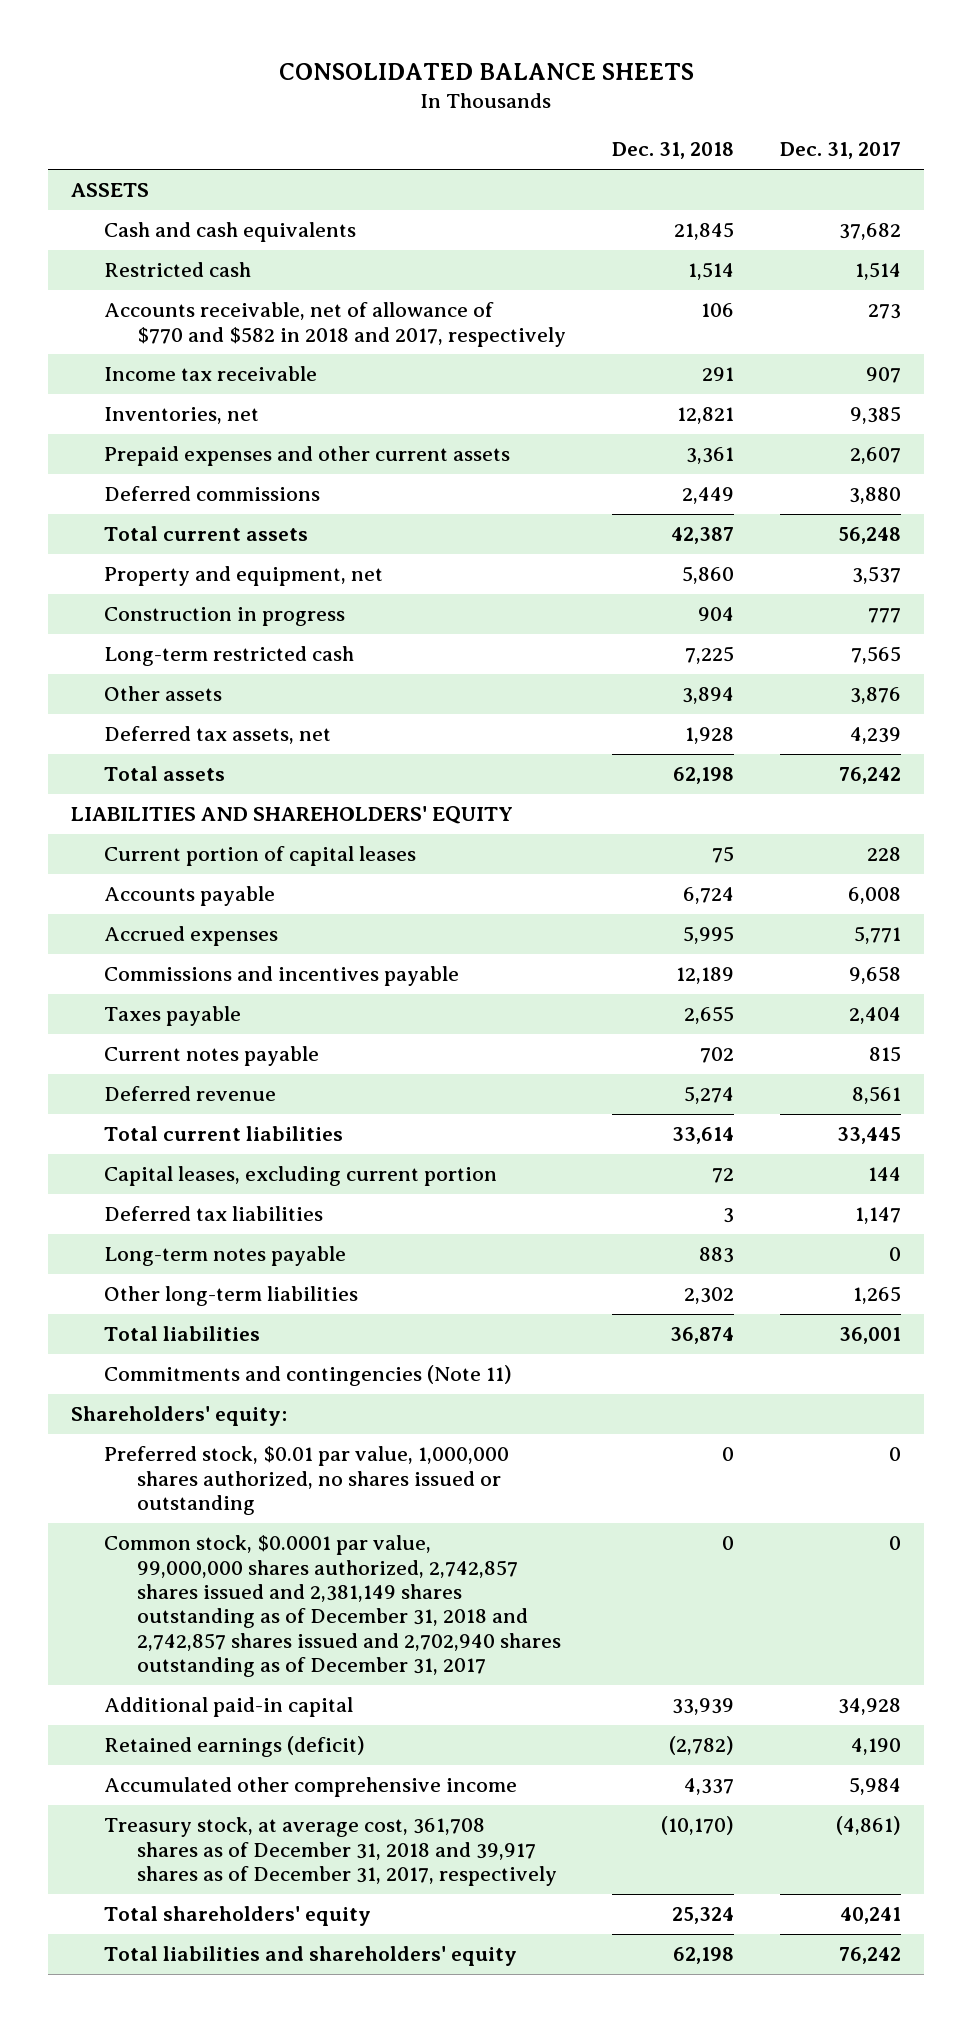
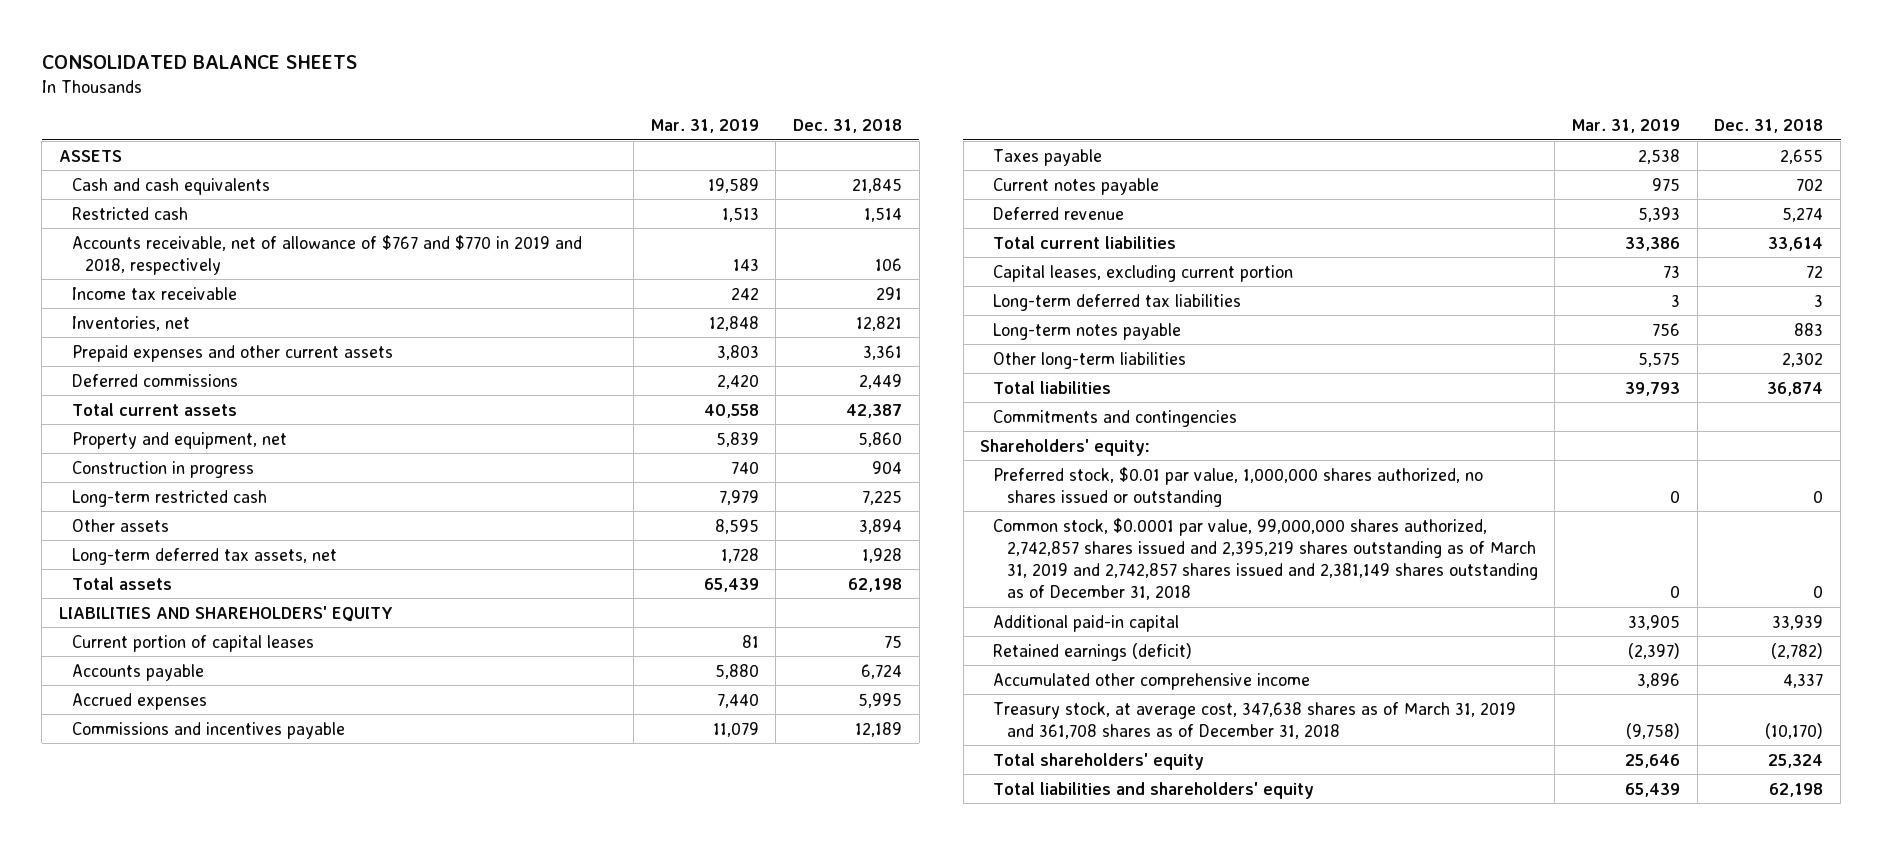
[780,142,902,160] Dec. 31, 2017 -> none
none -> [650,118,759,133] Mar. 31, 2019
[104,302,567,347] Accounts receivable, net of allowance of $770 and $582 in 2018 and 2017, respectively -> [71,234,582,275] Accounts receivable, net of allowance of $767 and $770 in 2019 and 2018, respectively
[104,726,332,745] Deferred tax assets, net -> [71,547,337,565] Long-term deferred tax assets, net
[104,1206,324,1222] Deferred tax liabilities -> [993,293,1242,311] Long-term deferred tax liabilities
[104,1365,513,1387] Commitments and contingencies (Note 11) -> [993,409,1238,427] Commitments and contingencies
[104,1535,562,1678] Common stock, $0.0001 par value, 99,000,000 shares authorized, 2,742,857 shares issued and 2,381,149 shares outstanding as of December 31, 2018 and 2,742,857 shares issued and 2,702,940 shares outstanding as of December 31, 2017 -> [993,517,1538,601] Common stock, $0.0001 par value, 99,000,000 shares authorized, 2,742,857 shares issued and 2,395,219 shares outstanding as of March 31, 2019 and 2,742,857 shares issued and 2,381,149 shares outstanding as of December 31, 2018
[104,1817,558,1887] Treasury stock, at average cost, 361,708 shares as of December 31, 2018 and 39,917 shares as of December 31, 2017, respectively -> [993,701,1517,739] Treasury stock, at average cost, 347,638 shares as of March 31, 2019 and 361,708 shares as of December 31, 2018

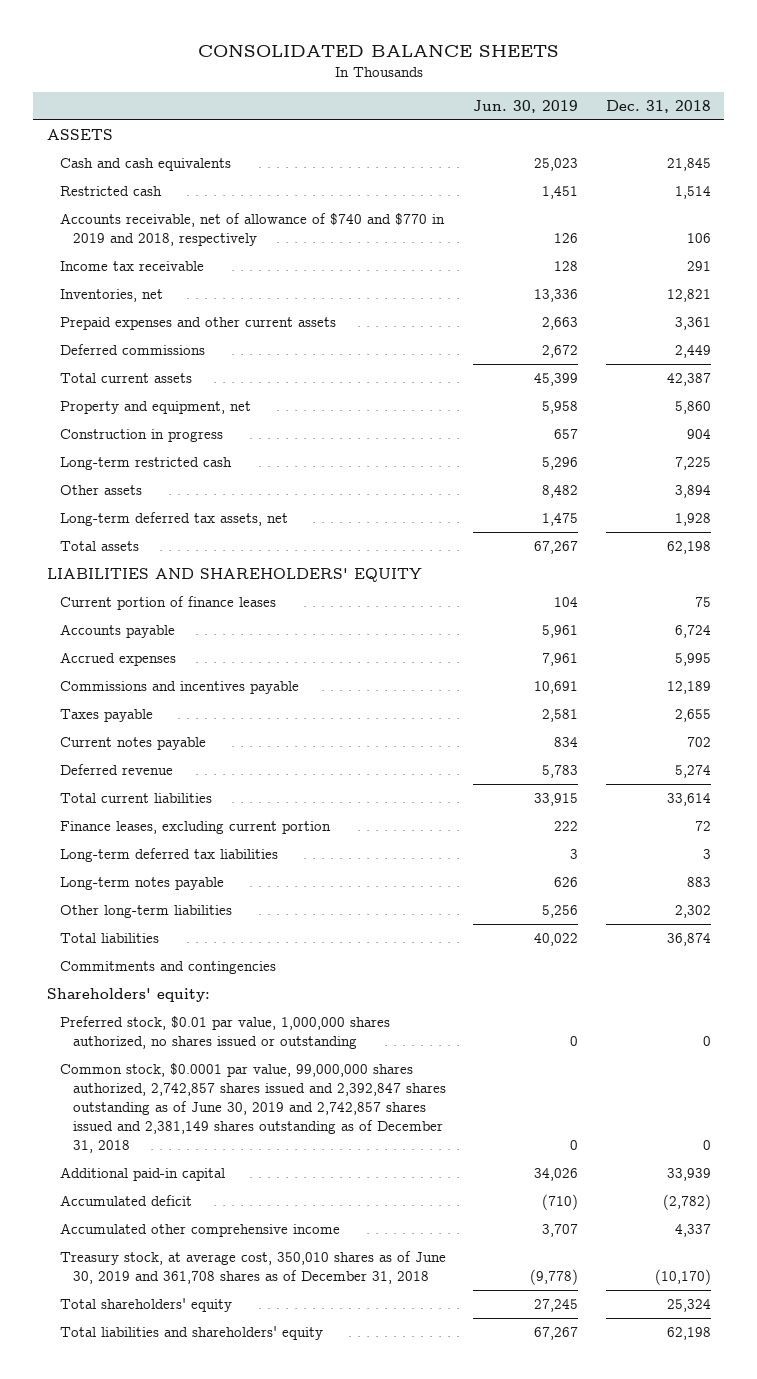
[650,118,759,133] Mar. 31, 2019 -> none
none -> [473,100,579,114] Jun. 30, 2019
[71,234,582,275] Accounts receivable, net of allowance of $767 and $770 in 2019 and 2018, respectively -> [59,213,445,247] Accounts receivable, net of allowance of $740 and $770 in 2019 and 2018, respectively
[71,634,314,652] Current portion of capital leases -> [59,596,276,611] Current portion of finance leases
[993,264,1294,282] Capital leases, excluding current portion -> [59,821,331,835] Finance leases, excluding current portion
[993,517,1538,601] Common stock, $0.0001 par value, 99,000,000 shares authorized, 2,742,857 shares issued and 2,395,219 shares outstanding as of March 31, 2019 and 2,742,857 shares issued and 2,381,149 shares outstanding as of December 31, 2018 -> [59,1063,447,1154] Common stock, $0.0001 par value, 99,000,000 shares authorized, 2,742,857 shares issued and 2,392,847 shares outstanding as of June 30, 2019 and 2,742,857 shares issued and 2,381,149 shares outstanding as of December 31, 2018
[993,642,1193,661] Retained earnings (deficit) -> [59,1195,192,1207] Accumulated deficit
[993,701,1517,739] Treasury stock, at average cost, 347,638 shares as of March 31, 2019 and 361,708 shares as of December 31, 2018 -> [59,1251,446,1285] Treasury stock, at average cost, 350,010 shares as of June 30, 2019 and 361,708 shares as of December 31, 2018

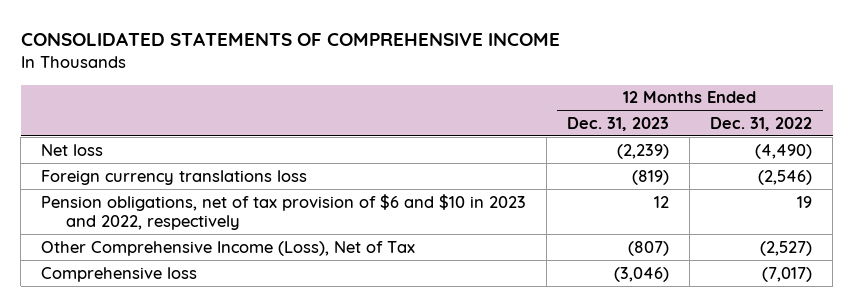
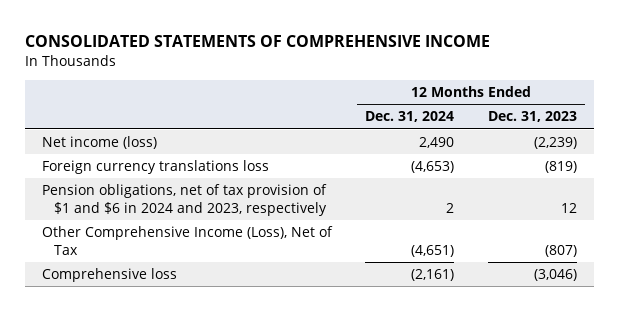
[710,116,813,131] Dec. 31, 2022 -> none
none -> [365,111,455,123] Dec. 31, 2024
[41,143,104,156] Net loss -> [41,136,157,150] Net income (loss)
[41,193,527,230] Pension obligations, net of tax provision of $6 and $10 in 2023 and 2022, respectively -> [41,184,327,217] Pension obligations, net of tax provision of $1 and $6 in 2024 and 2023, respectively

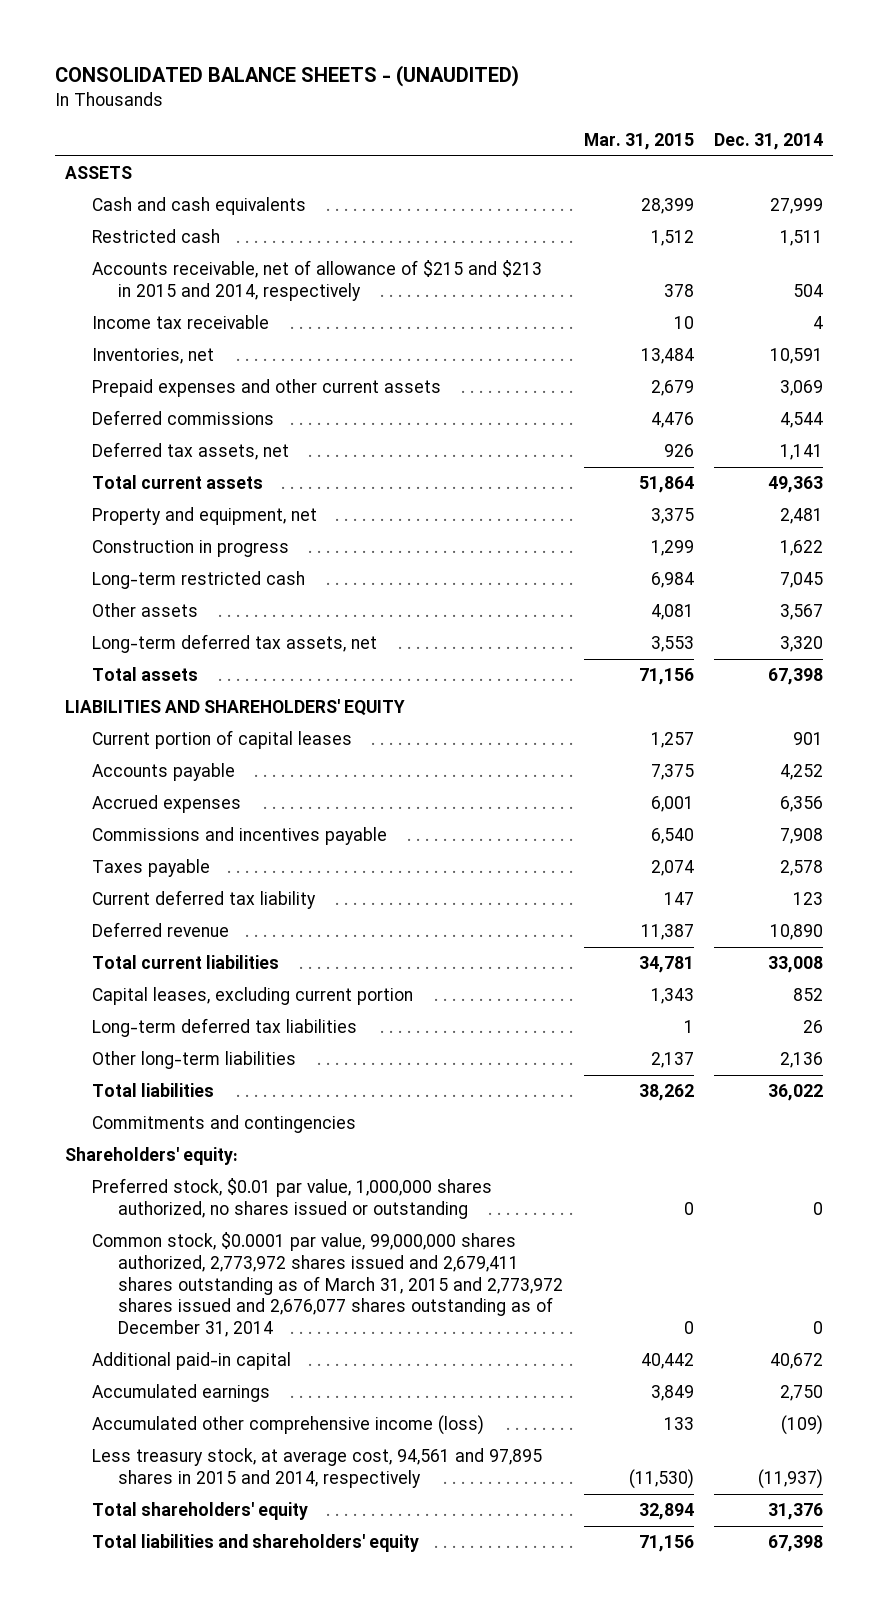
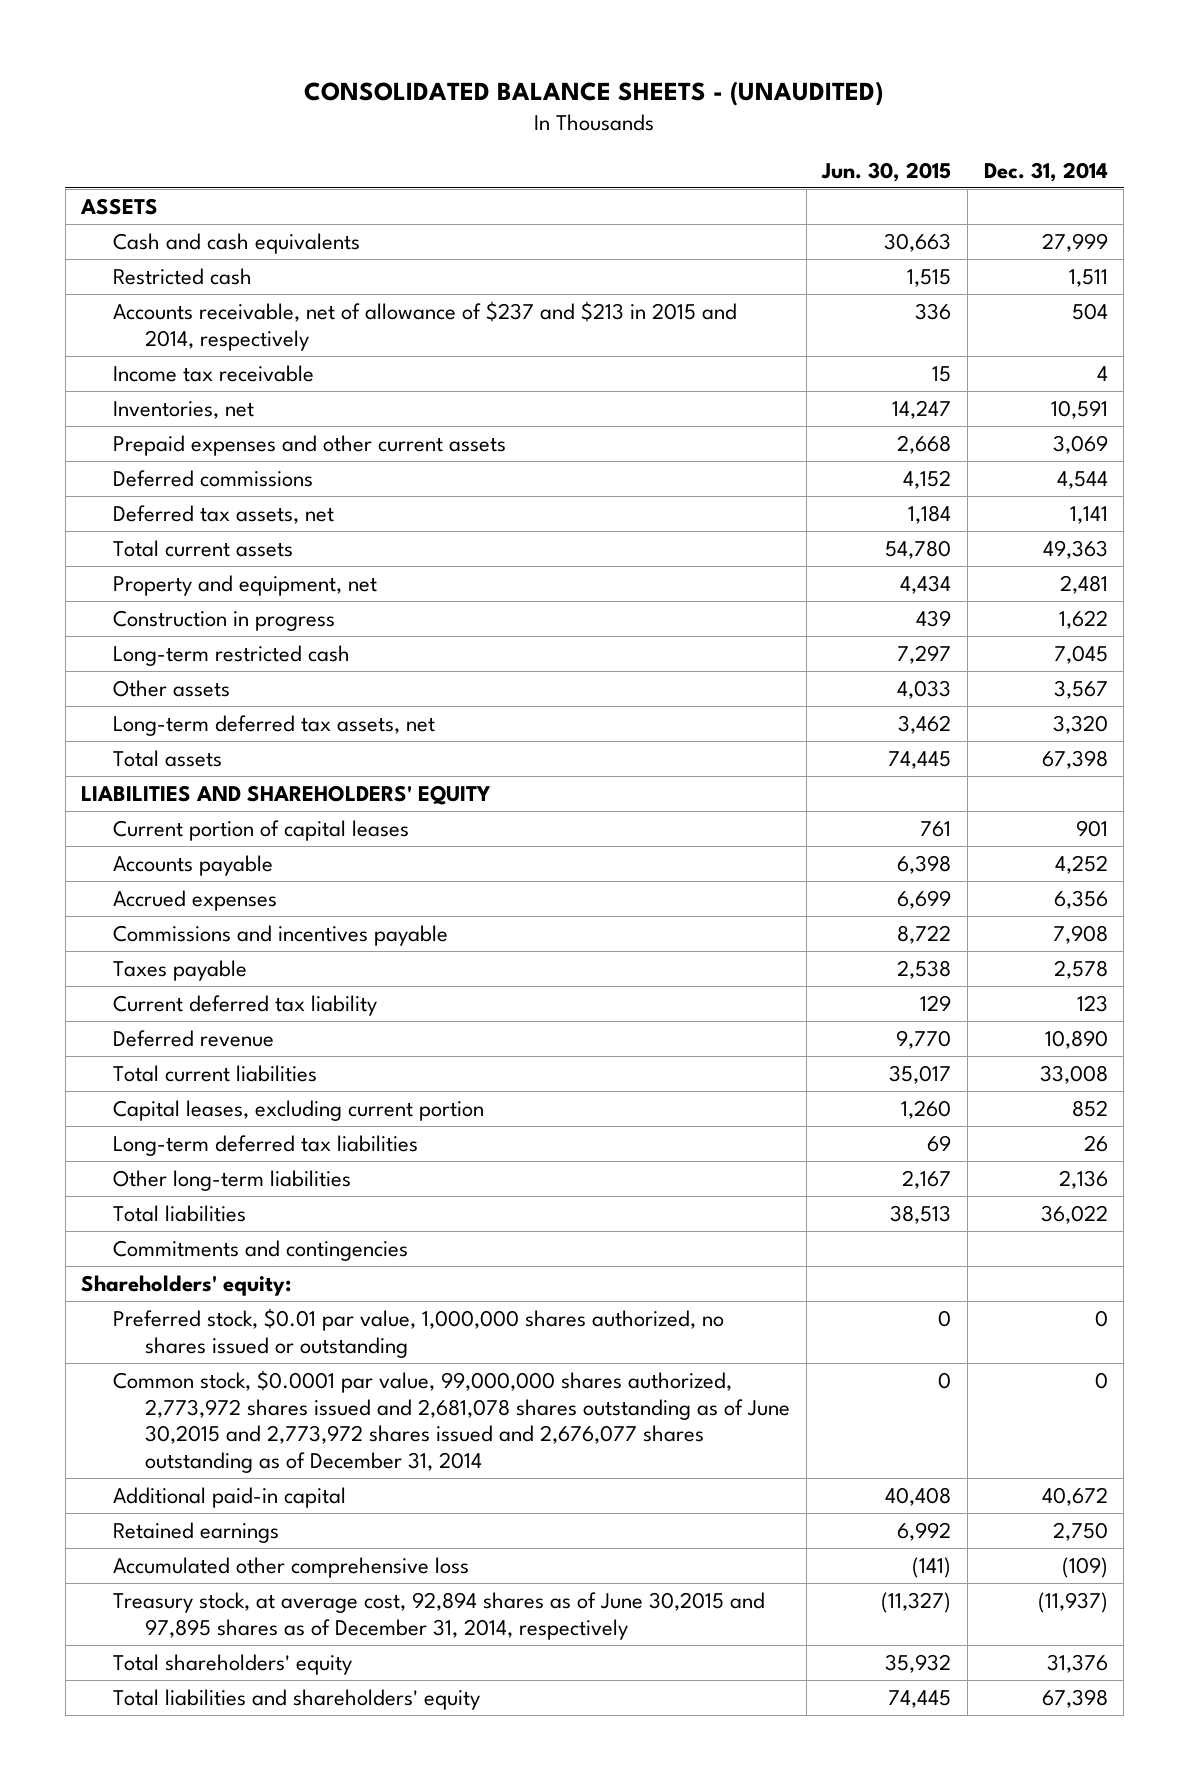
[583,132,694,150] Mar. 31, 2015 -> none
none -> [821,161,952,182] Jun. 30, 2015
[91,260,542,302] Accounts receivable, net of allowance of $215 and $213 in 2015 and 2014, respectively -> [113,300,738,351] Accounts receivable, net of allowance of $237 and $213 in 2015 and 2014, respectively
[91,1232,564,1337] Common stock, $0.0001 par value, 99,000,000 shares authorized, 2,773,972 shares issued and 2,679,411 shares outstanding as of March 31, 2015 and 2,773,972 shares issued and 2,676,077 shares outstanding as of December 31, 2014 -> [113,1369,791,1473] Common stock, $0.0001 par value, 99,000,000 shares authorized, 2,773,972 shares issued and 2,681,078 shares outstanding as of June 30,2015 and 2,773,972 shares issued and 2,676,077 shares outstanding as of December 31, 2014
[91,1384,270,1403] Accumulated earnings -> [113,1521,280,1543] Retained earnings
[91,1415,484,1436] Accumulated other comprehensive income (loss) -> [113,1556,470,1578] Accumulated other comprehensive loss
[91,1448,542,1489] Less treasury stock, at average cost, 94,561 and 97,895 shares in 2015 and 2014, respectively -> [113,1591,766,1640] Treasury stock, at average cost, 92,894 shares as of June 30,2015 and 97,895 shares as of December 31, 2014, respectively

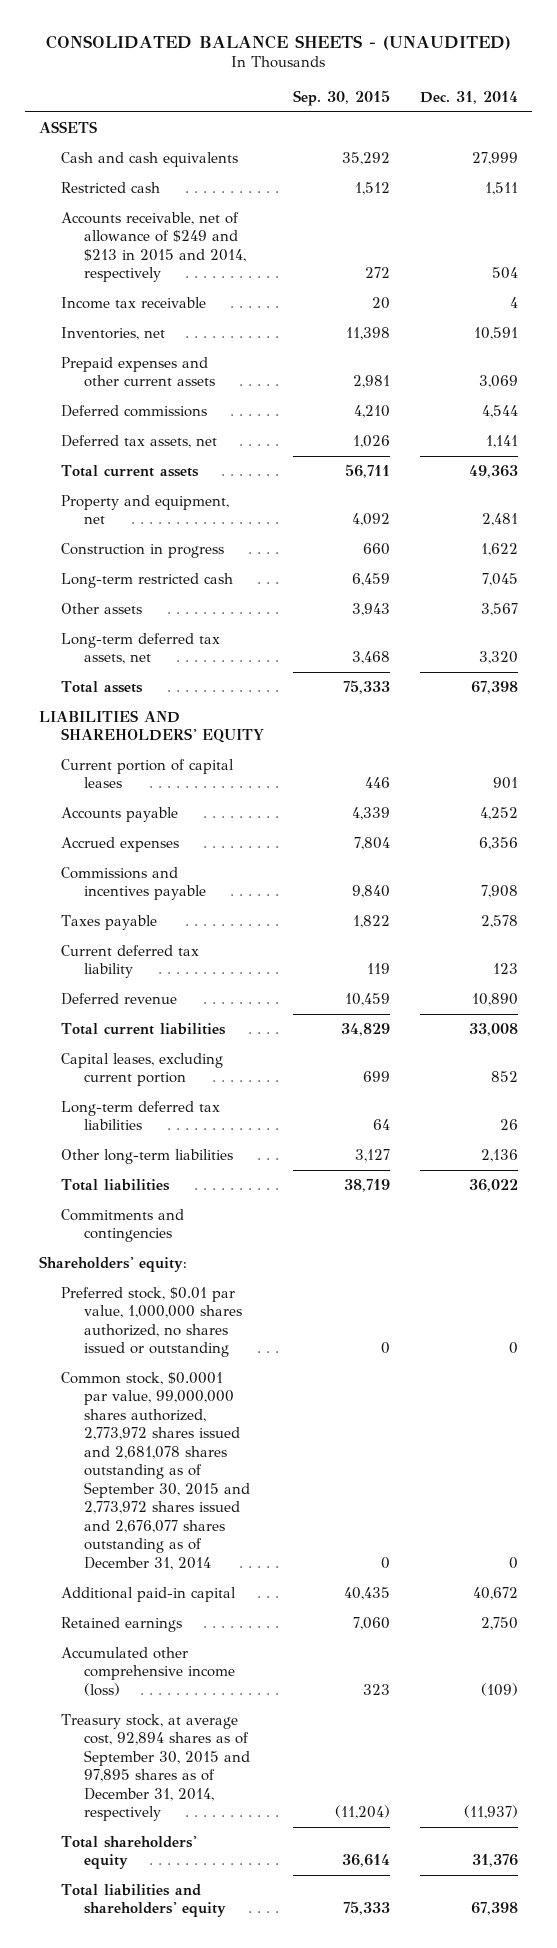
[821,161,952,182] Jun. 30, 2015 -> none
none -> [293,90,391,107] Sep. 30, 2015
[113,300,738,351] Accounts receivable, net of allowance of $237 and $213 in 2015 and 2014, respectively -> [61,211,246,283] Accounts receivable, net of allowance of $249 and $213 in 2015 and 2014, respectively
[113,1369,791,1473] Common stock, $0.0001 par value, 99,000,000 shares authorized, 2,773,972 shares issued and 2,681,078 shares outstanding as of June 30,2015 and 2,773,972 shares issued and 2,676,077 shares outstanding as of December 31, 2014 -> [61,1371,250,1570] Common stock, $0.0001 par value, 99,000,000 shares authorized, 2,773,972 shares issued and 2,681,078 shares outstanding as of September 30, 2015 and 2,773,972 shares issued and 2,676,077 shares outstanding as of December 31, 2014
[113,1556,470,1578] Accumulated other comprehensive loss -> [61,1646,235,1696] Accumulated other comprehensive income (loss)
[113,1591,766,1640] Treasury stock, at average cost, 92,894 shares as of June 30,2015 and 97,895 shares as of December 31, 2014, respectively -> [61,1713,250,1822] Treasury stock, at average cost, 92,894 shares as of September 30, 2015 and 97,895 shares as of December 31, 2014, respectively

